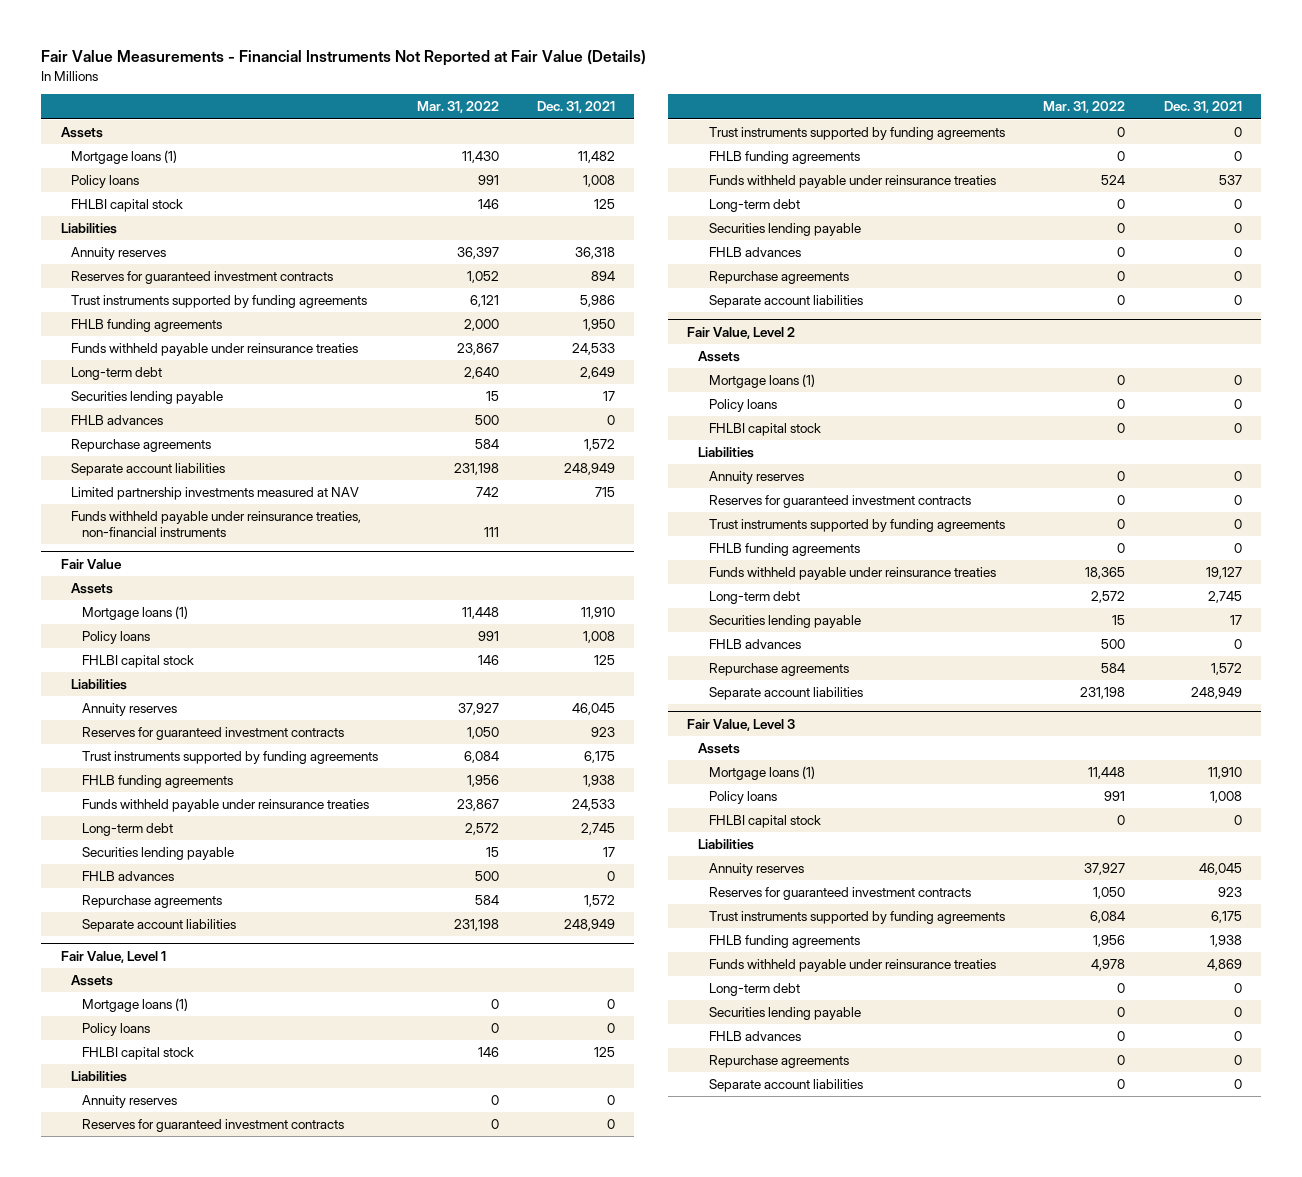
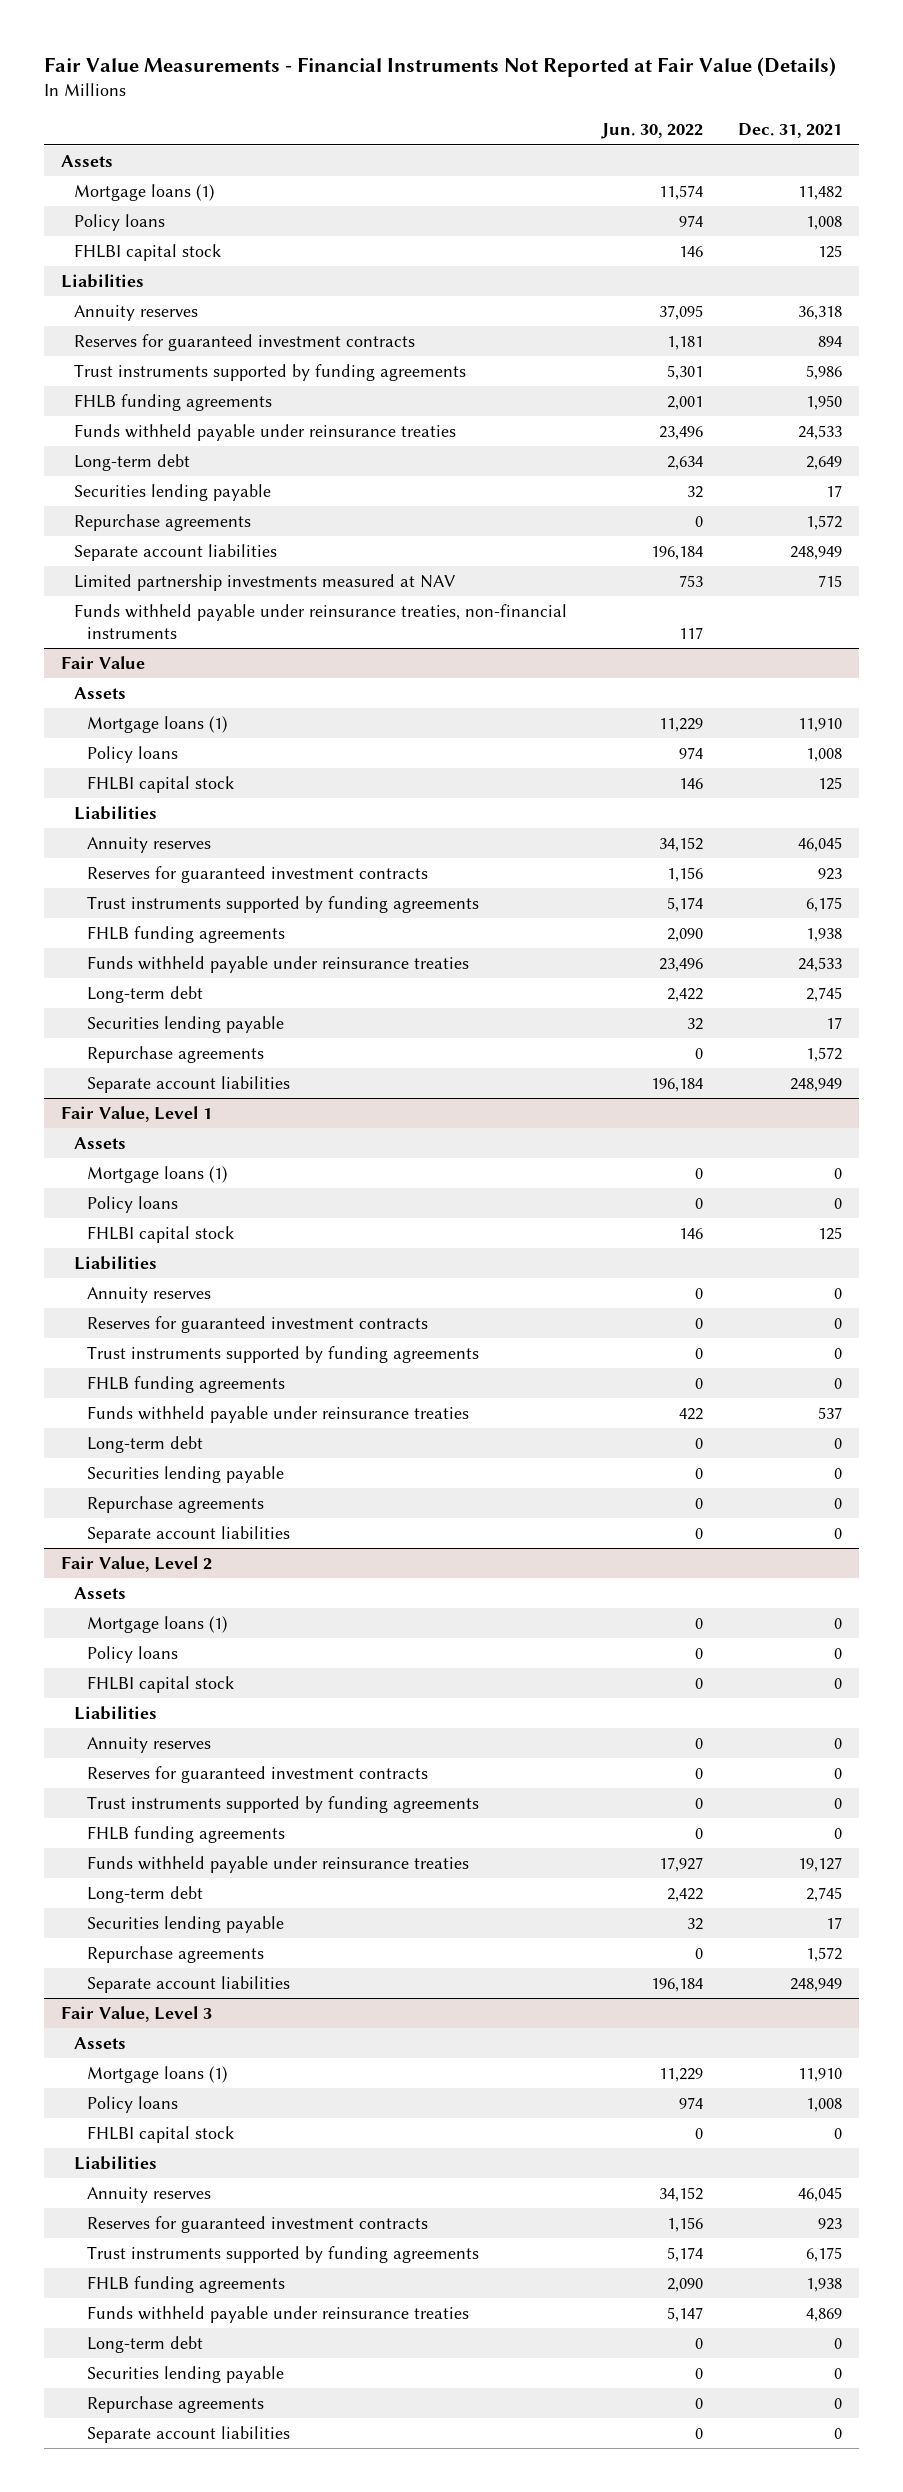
[416,101,499,114] Mar. 31, 2022 -> none
none -> [600,123,703,140] Jun. 30, 2022
[71,415,164,426] FHLB advances -> none
[82,871,175,882] FHLB advances -> none
[708,247,801,258] FHLB advances -> none
[708,639,801,650] FHLB advances -> none
[708,1031,801,1042] FHLB advances -> none

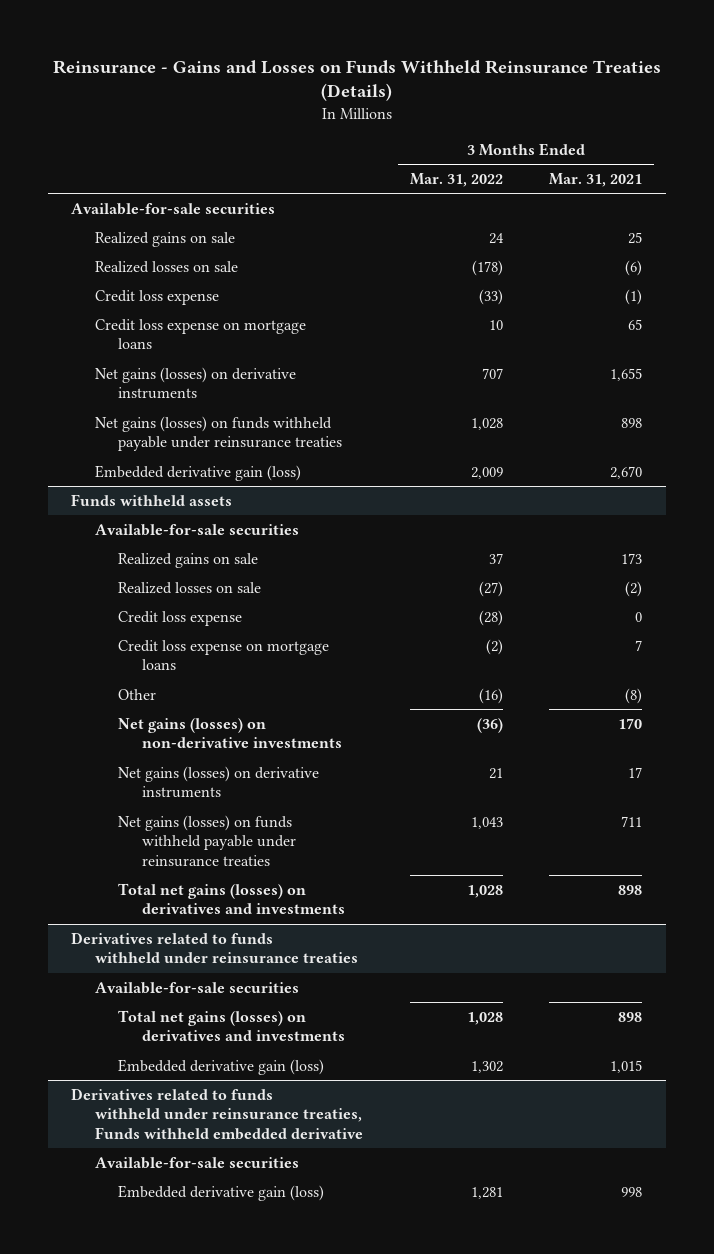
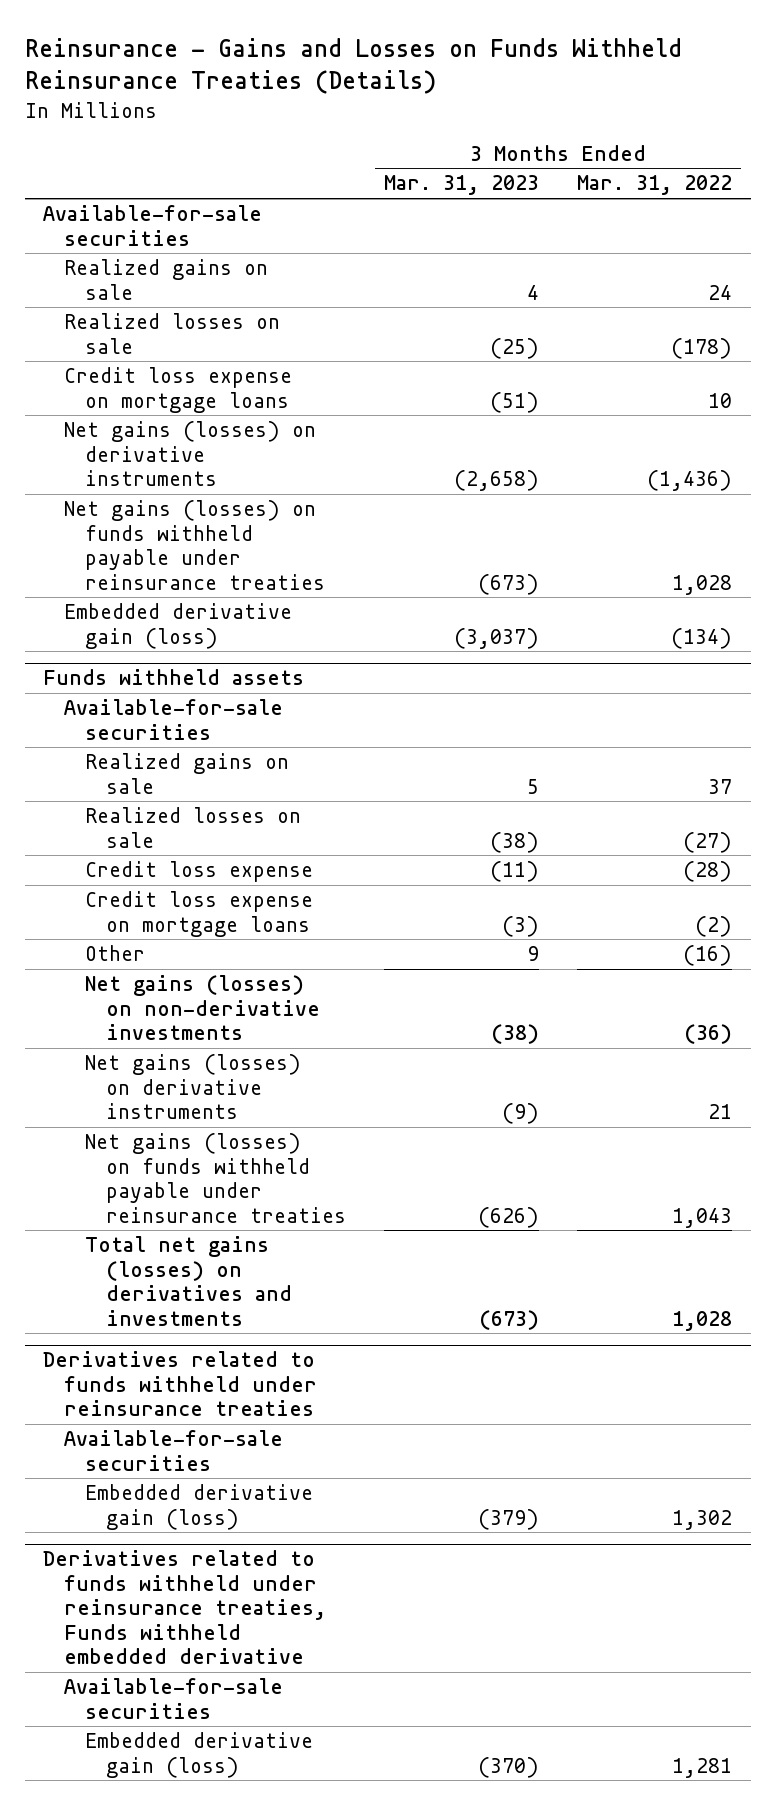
[549,172,643,187] Mar. 31, 2021 -> none
none -> [384,175,540,196] Mar. 31, 2023
[94,289,219,305] Credit loss expense -> none
[481,367,503,379] 707 -> [646,470,732,492] (1,436)
[470,466,503,479] 2,009 -> [670,627,732,649] (134)
[118,1009,345,1042] Total net gains (losses) on derivatives and investments -> none

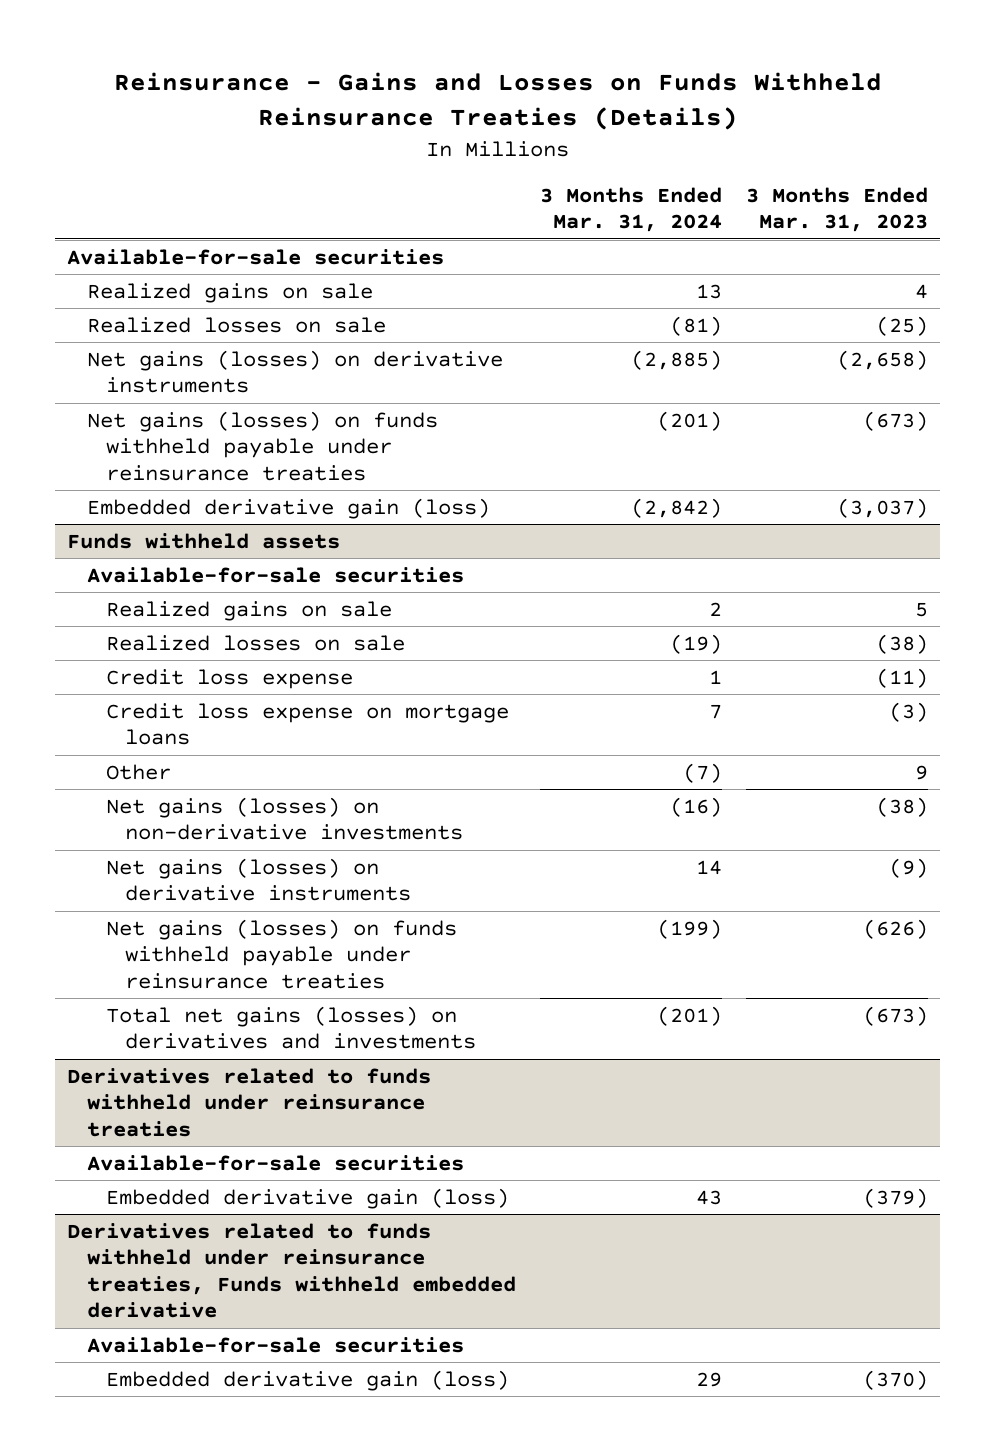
[576,175,732,196] Mar. 31, 2022 -> none
none -> [539,186,722,233] 3 Months Ended Mar. 31, 2024
[64,367,293,413] Credit loss expense on mortgage loans -> none

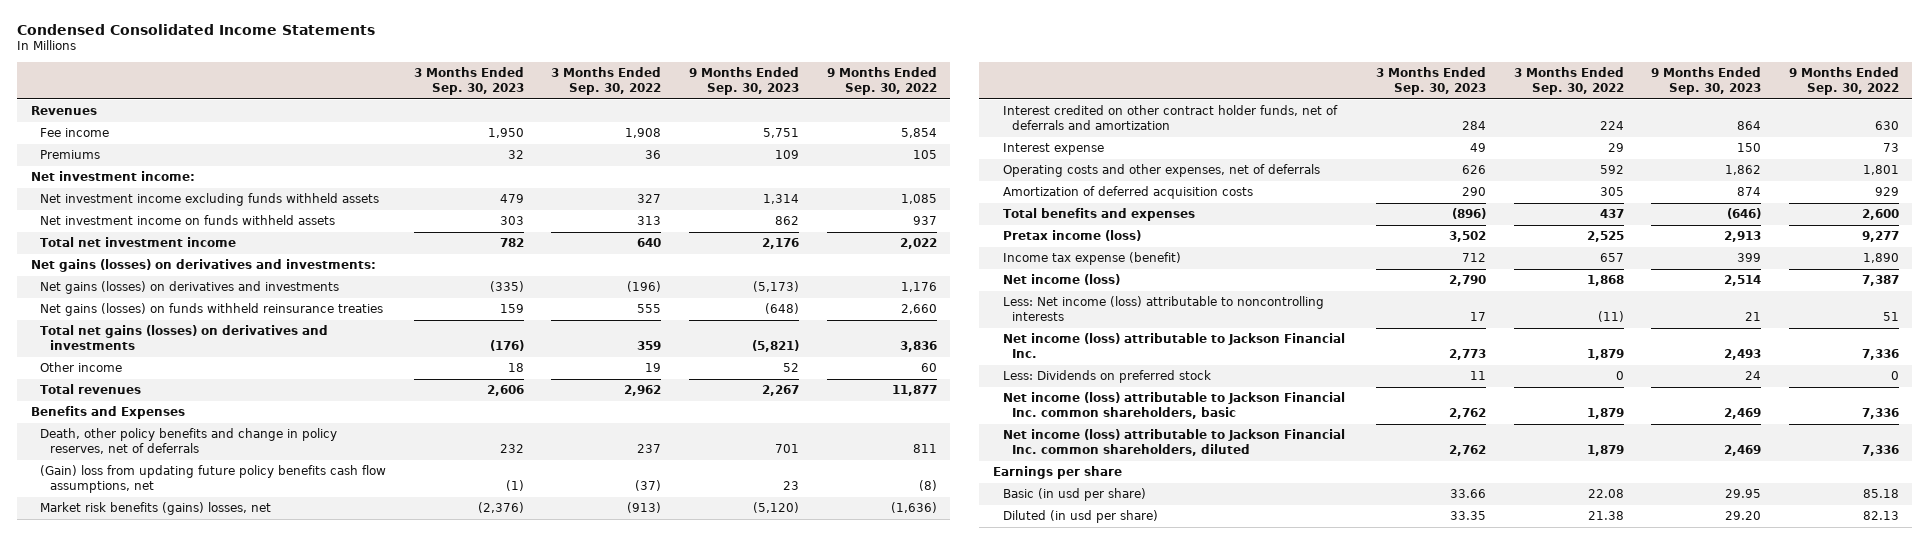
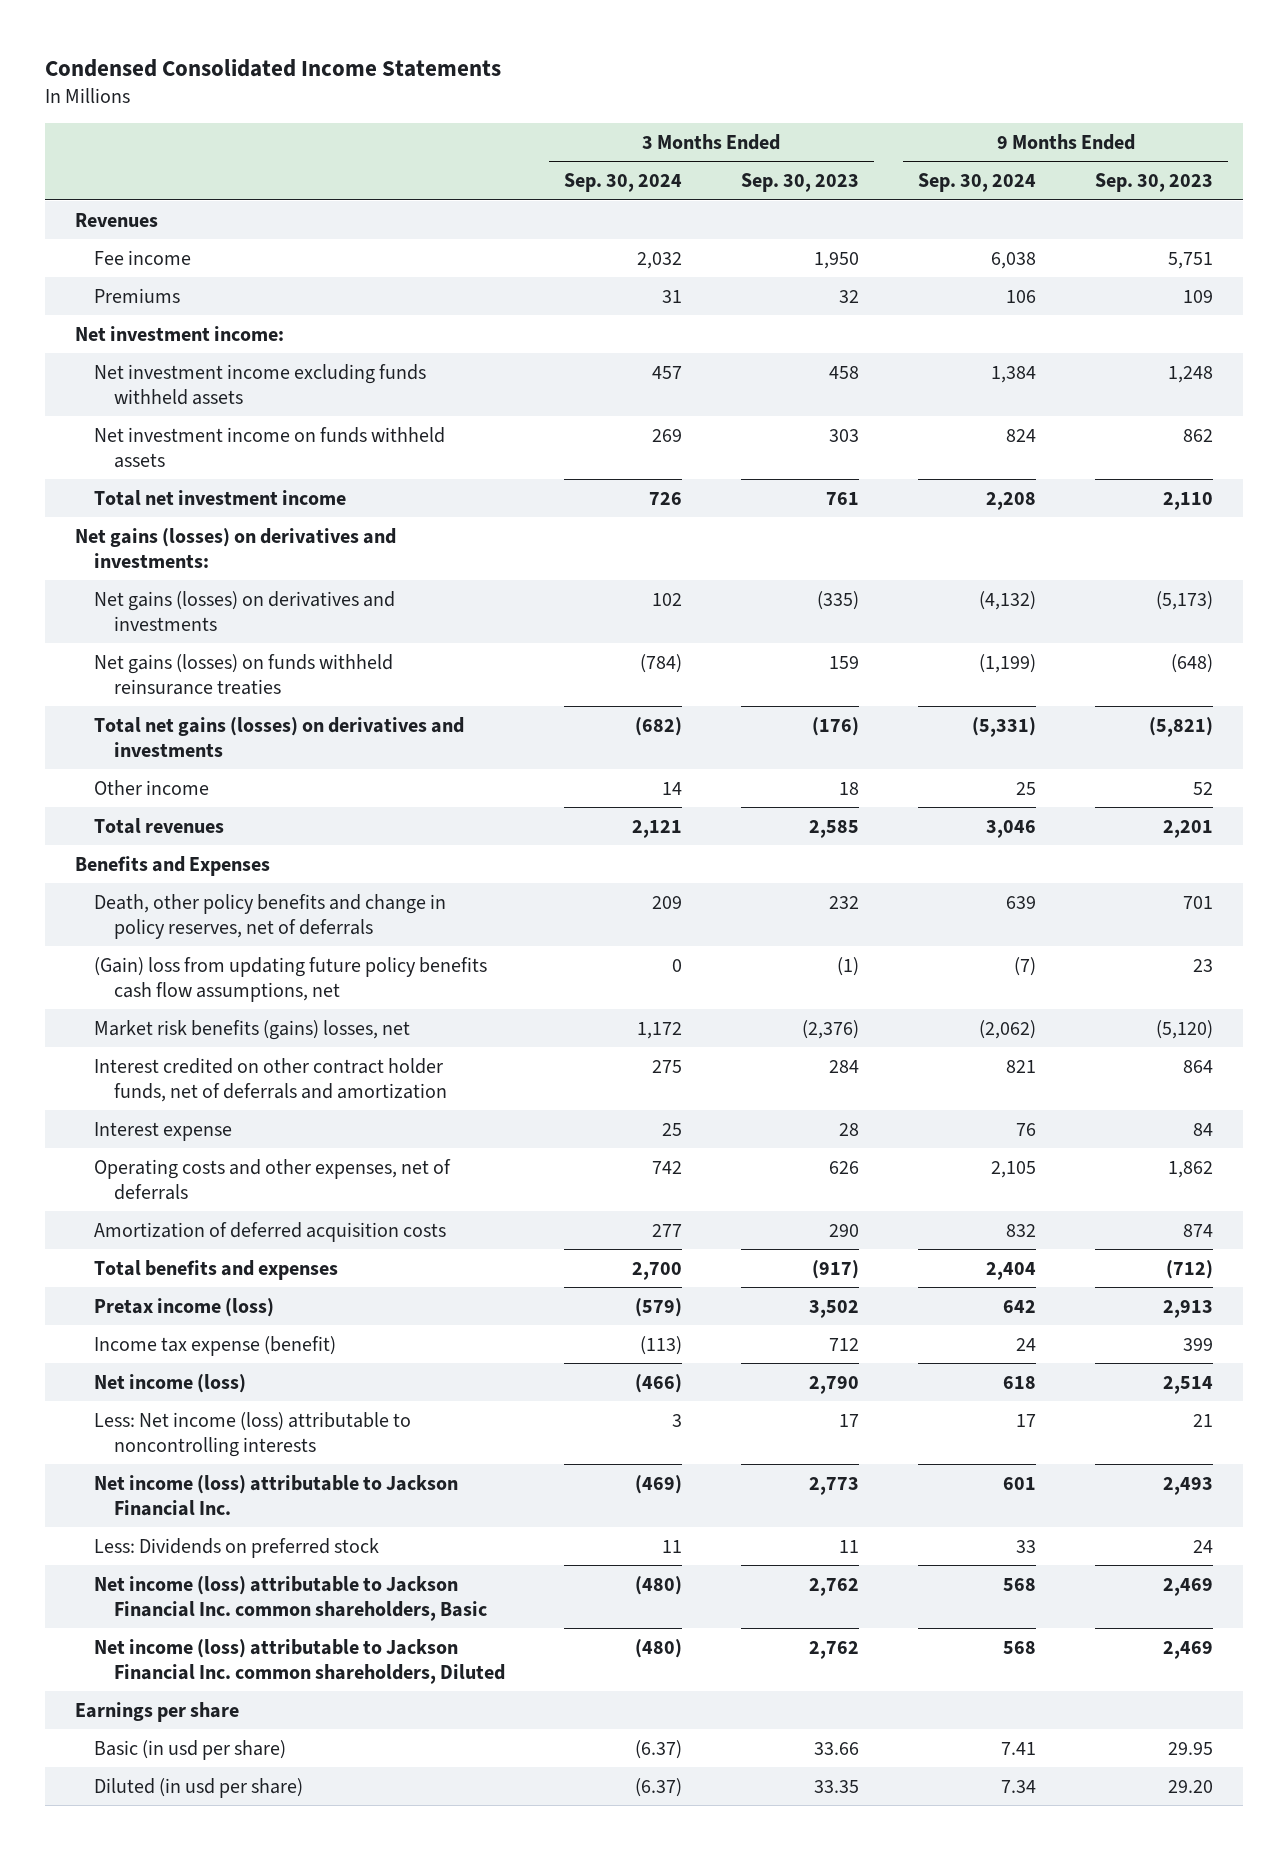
[551,67,662,95] 3 Months Ended Sep. 30, 2022 -> none
[826,67,937,95] 9 Months Ended Sep. 30, 2022 -> none
none -> [563,173,682,193] Sep. 30, 2024
none -> [918,173,1037,193] Sep. 30, 2024
[499,194,524,204] 479 -> [829,365,860,379] 458
[763,194,800,205] 1,314 -> [1168,365,1214,383] 1,248
[499,238,524,248] 782 -> [826,491,860,505] 761
[762,238,800,250] 2,176 -> [1163,491,1214,510] 2,110
[486,385,524,397] 2,606 -> [809,819,860,838] 2,585
[762,385,800,397] 2,267 -> [1163,819,1214,838] 2,201
[1470,143,1487,153] 49 -> [839,1122,860,1136] 28
[1737,143,1762,153] 150 -> [1193,1122,1214,1136] 84
[1452,208,1487,220] (896) -> [812,1259,860,1279] (917)
[1727,208,1762,220] (646) -> [1166,1259,1214,1279] (712)
[1002,392,1345,420] Net income (loss) attributable to Jackson Financial Inc. common shareholders, basic -> [94,1575,487,1621] Net income (loss) attributable to Jackson Financial Inc. common shareholders, Basic
[1002,429,1345,457] Net income (loss) attributable to Jackson Financial Inc. common shareholders, diluted -> [94,1638,505,1684] Net income (loss) attributable to Jackson Financial Inc. common shareholders, Diluted

